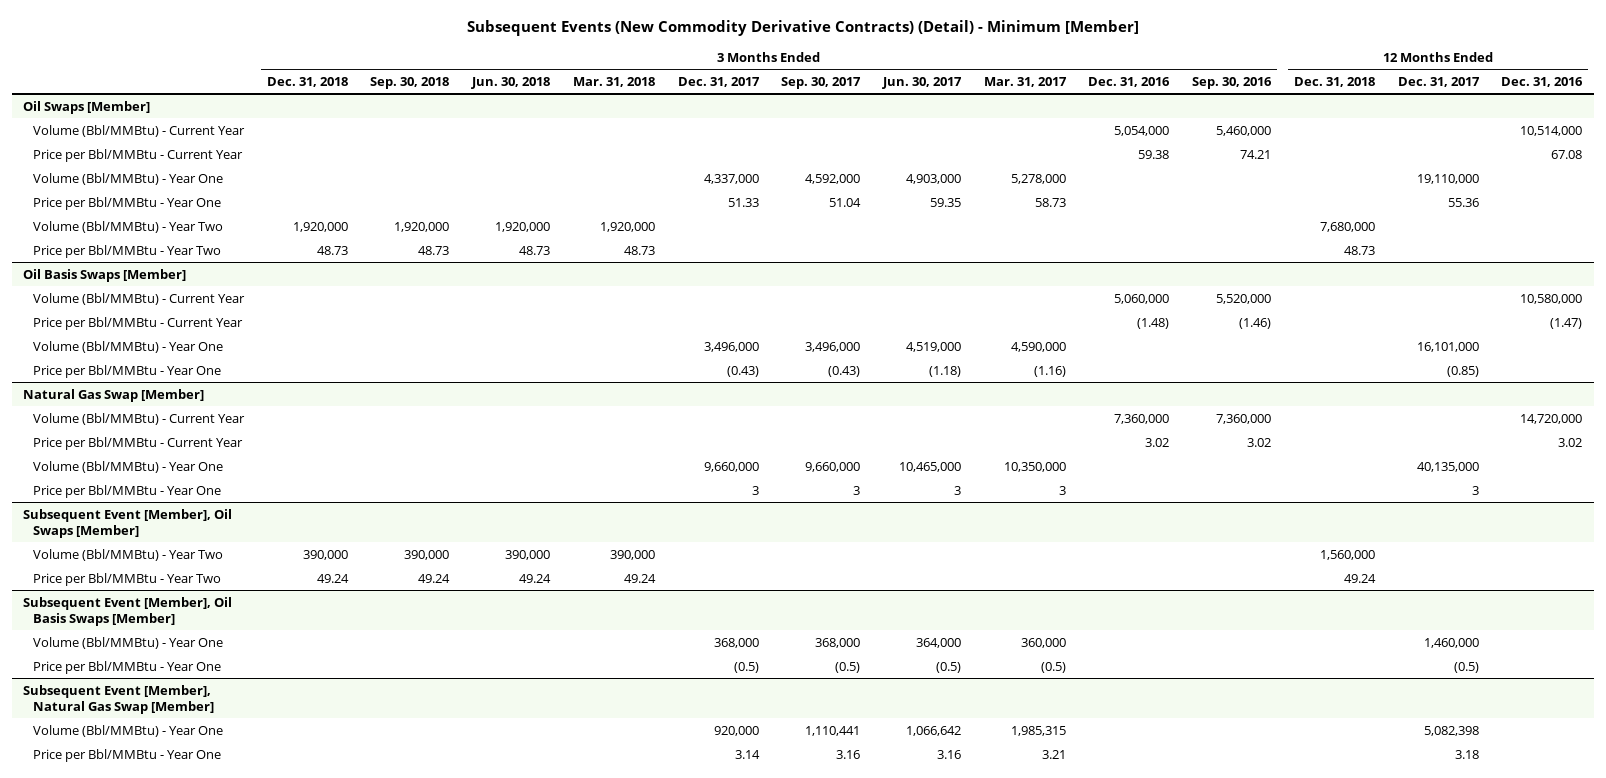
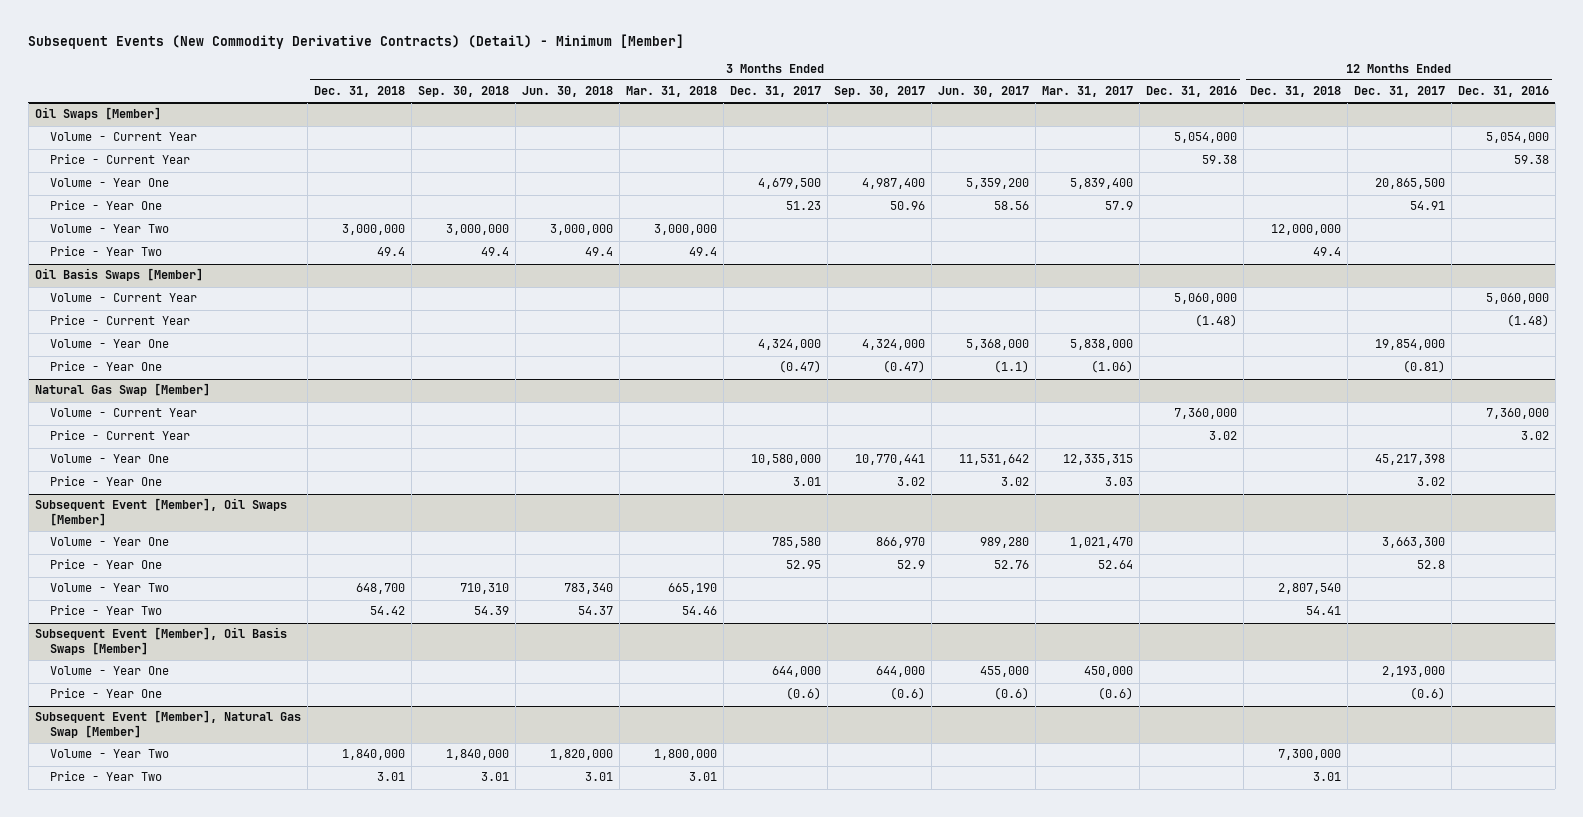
[1192,77,1273,90] Sep. 30, 2016 -> none
[32,124,245,137] Volume (Bbl/MMBtu) - Current Year -> [49,132,197,142] Volume - Current Year
[1520,125,1583,136] 10,514,000 -> [1485,132,1549,144] 5,054,000
[32,148,243,162] Price per Bbl/MMBtu - Current Year -> [49,154,190,165] Price - Current Year
[1551,149,1583,159] 67.08 -> [1513,155,1549,165] 59.38
[32,172,223,185] Volume (Bbl/MMBtu) - Year One -> [49,178,169,188] Volume - Year One
[703,173,759,184] 4,337,000 -> [757,178,821,190] 4,679,500
[805,173,861,184] 4,592,000 -> [861,178,925,190] 4,987,400
[905,173,961,184] 4,903,000 -> [965,178,1029,190] 5,359,200
[1010,173,1066,184] 5,278,000 -> [1069,178,1133,190] 5,839,400
[1416,173,1479,184] 19,110,000 -> [1374,178,1445,190] 20,865,500
[32,196,221,210] Price per Bbl/MMBtu - Year One -> [49,200,162,211] Price - Year One
[727,197,759,207] 51.33 -> [785,201,821,211] 51.23
[829,197,862,207] 51.04 -> [889,201,925,211] 50.96
[929,197,961,207] 59.35 -> [993,201,1029,211] 58.56
[1034,197,1066,207] 58.73 -> [1104,201,1133,211] 57.9
[1447,197,1479,207] 55.36 -> [1409,201,1445,211] 54.91
[32,220,223,233] Volume (Bbl/MMBtu) - Year Two -> [49,224,169,234] Volume - Year Two
[292,221,348,232] 1,920,000 -> [341,224,405,236] 3,000,000
[394,221,450,232] 1,920,000 -> [445,224,509,236] 3,000,000
[495,221,551,232] 1,920,000 -> [549,224,613,236] 3,000,000
[599,221,655,232] 1,920,000 -> [653,224,717,236] 3,000,000
[1319,221,1375,232] 7,680,000 -> [1270,224,1341,236] 12,000,000
[32,244,221,258] Price per Bbl/MMBtu - Year Two -> [49,246,162,257] Price - Year Two
[316,245,348,255] 48.73 -> [376,247,405,257] 49.4
[418,245,450,255] 48.73 -> [480,247,509,257] 49.4
[519,245,551,255] 48.73 -> [584,247,613,257] 49.4
[623,245,655,255] 48.73 -> [688,247,717,257] 49.4
[1343,245,1375,255] 48.73 -> [1312,247,1341,257] 49.4
[32,292,245,305] Volume (Bbl/MMBtu) - Current Year -> [49,293,197,303] Volume - Current Year
[1520,293,1583,304] 10,580,000 -> [1485,293,1549,305] 5,060,000
[32,316,243,330] Price per Bbl/MMBtu - Current Year -> [49,315,190,326] Price - Current Year
[1550,317,1583,329] (1.47) -> [1506,314,1549,328] (1.48)
[32,340,223,353] Volume (Bbl/MMBtu) - Year One -> [49,339,169,349] Volume - Year One
[703,341,759,352] 3,496,000 -> [757,339,821,351] 4,324,000
[805,341,861,352] 3,496,000 -> [861,339,925,351] 4,324,000
[905,341,961,352] 4,519,000 -> [965,339,1029,351] 5,368,000
[1010,341,1066,352] 4,590,000 -> [1069,339,1133,351] 5,838,000
[1416,341,1479,352] 16,101,000 -> [1374,339,1445,351] 19,854,000
[32,364,221,378] Price per Bbl/MMBtu - Year One -> [49,361,162,372] Price - Year One
[726,365,759,377] (0.43) -> [778,360,821,374] (0.47)
[828,365,861,377] (0.43) -> [882,360,925,374] (0.47)
[928,365,961,377] (1.18) -> [993,360,1029,374] (1.1)
[1033,365,1066,377] (1.16) -> [1090,360,1133,374] (1.06)
[1446,365,1479,377] (0.85) -> [1402,360,1445,374] (0.81)
[32,412,245,425] Volume (Bbl/MMBtu) - Current Year -> [49,408,197,418] Volume - Current Year
[1520,413,1583,424] 14,720,000 -> [1485,408,1549,420] 7,360,000
[32,436,243,450] Price per Bbl/MMBtu - Current Year -> [49,430,190,441] Price - Current Year
[32,460,223,473] Volume (Bbl/MMBtu) - Year One -> [49,454,169,464] Volume - Year One
[703,461,759,472] 9,660,000 -> [750,454,821,466] 10,580,000
[805,461,861,472] 9,660,000 -> [854,454,925,466] 10,770,441
[898,461,961,472] 10,465,000 -> [958,454,1029,466] 11,531,642
[1003,461,1066,472] 10,350,000 -> [1062,454,1133,466] 12,335,315
[1416,461,1479,472] 40,135,000 -> [1374,454,1445,466] 45,217,398
[32,484,221,498] Price per Bbl/MMBtu - Year One -> [49,476,162,487] Price - Year One
[751,485,759,495] 3 -> [792,477,821,487] 3.01
[853,485,861,495] 3 -> [896,477,925,487] 3.02
[953,485,961,495] 3 -> [1000,477,1029,487] 3.02
[1058,485,1066,495] 3 -> [1104,477,1133,487] 3.03
[1471,485,1479,495] 3 -> [1416,477,1445,487] 3.02
none -> [49,537,169,547] Volume - Year One
none -> [49,559,162,570] Price - Year One
[32,548,223,561] Volume (Bbl/MMBtu) - Year Two -> [49,583,169,593] Volume - Year Two
[302,549,348,560] 390,000 -> [355,583,405,595] 648,700
[404,549,450,560] 390,000 -> [459,583,509,595] 710,310
[505,549,551,560] 390,000 -> [563,583,613,595] 783,340
[609,549,655,560] 390,000 -> [667,583,717,595] 665,190
[1319,549,1375,560] 1,560,000 -> [1277,583,1341,595] 2,807,540
[32,572,221,586] Price per Bbl/MMBtu - Year Two -> [49,605,162,616] Price - Year Two
[316,573,349,583] 49.24 -> [369,606,405,616] 54.42
[418,573,451,583] 49.24 -> [473,606,509,616] 54.39
[519,573,552,583] 49.24 -> [577,606,613,616] 54.37
[623,573,656,583] 49.24 -> [681,606,717,616] 54.46
[1343,573,1376,583] 49.24 -> [1305,606,1341,616] 54.41
[32,636,223,649] Volume (Bbl/MMBtu) - Year One -> [49,666,169,676] Volume - Year One
[713,637,759,648] 368,000 -> [771,666,821,678] 644,000
[815,637,861,648] 368,000 -> [875,666,925,678] 644,000
[915,637,961,648] 364,000 -> [979,666,1029,678] 455,000
[1020,637,1066,648] 360,000 -> [1083,666,1133,678] 450,000
[1423,637,1479,648] 1,460,000 -> [1381,666,1445,678] 2,193,000
[32,660,221,674] Price per Bbl/MMBtu - Year One -> [49,688,162,699] Price - Year One
[733,661,759,673] (0.5) -> [785,687,821,701] (0.6)
[835,661,861,673] (0.5) -> [889,687,925,701] (0.6)
[935,661,961,673] (0.5) -> [993,687,1029,701] (0.6)
[1040,661,1066,673] (0.5) -> [1097,687,1133,701] (0.6)
[1453,661,1479,673] (0.5) -> [1409,687,1445,701] (0.6)
[32,724,223,737] Volume (Bbl/MMBtu) - Year One -> none
[32,748,221,762] Price per Bbl/MMBtu - Year One -> none
none -> [49,749,169,759] Volume - Year Two
none -> [49,771,162,782] Price - Year Two

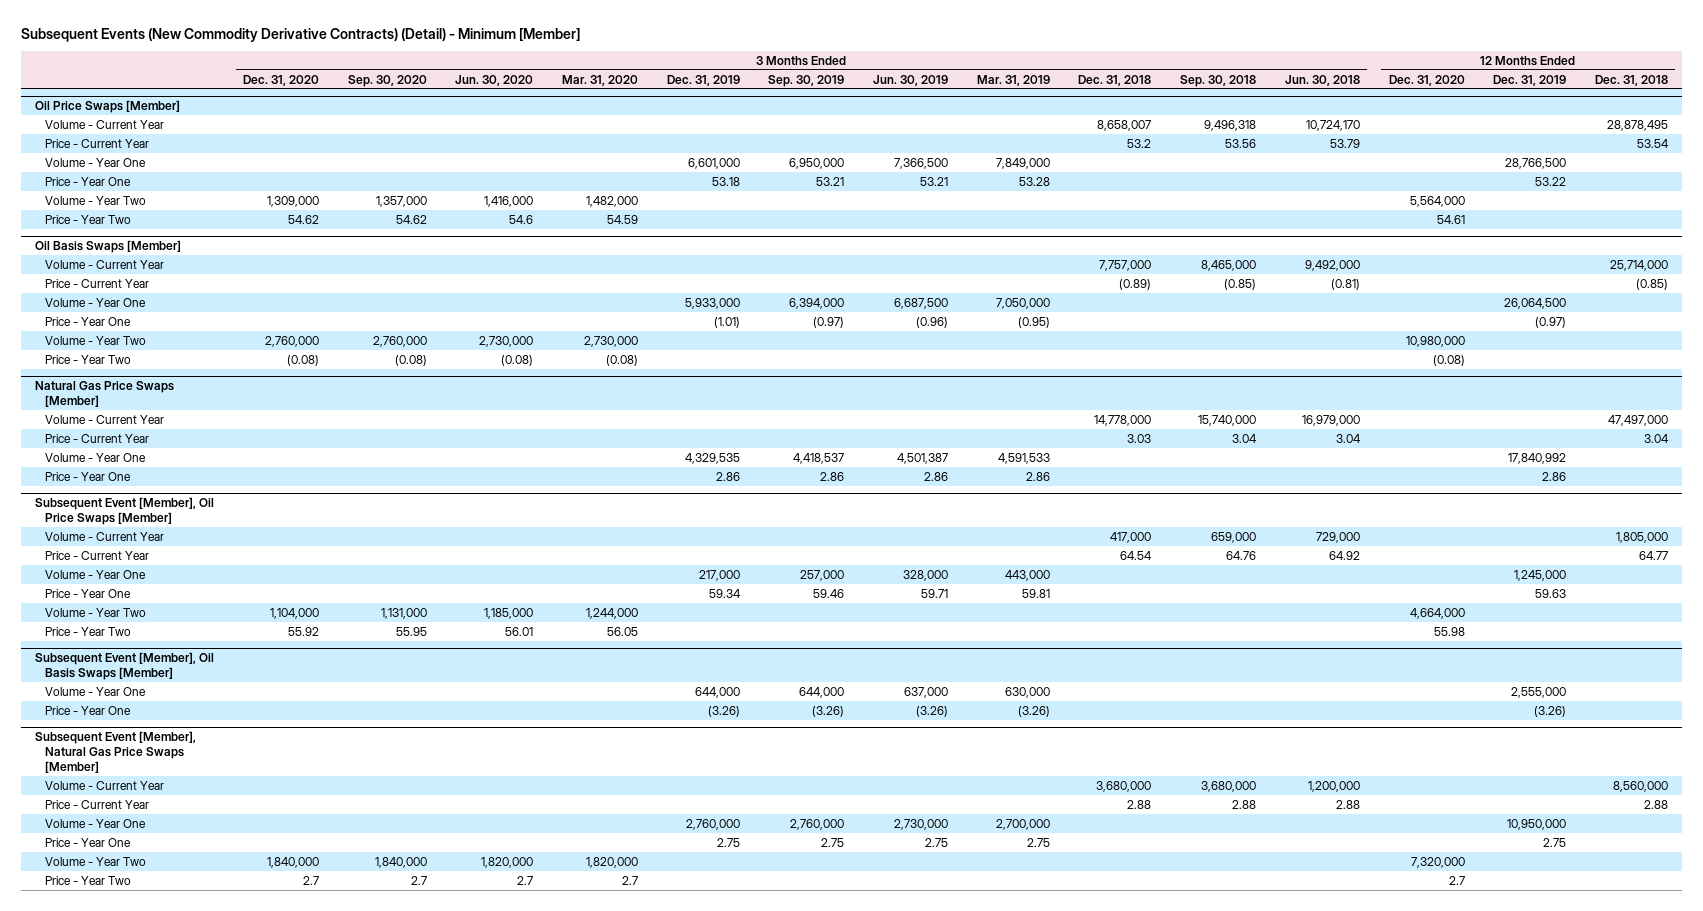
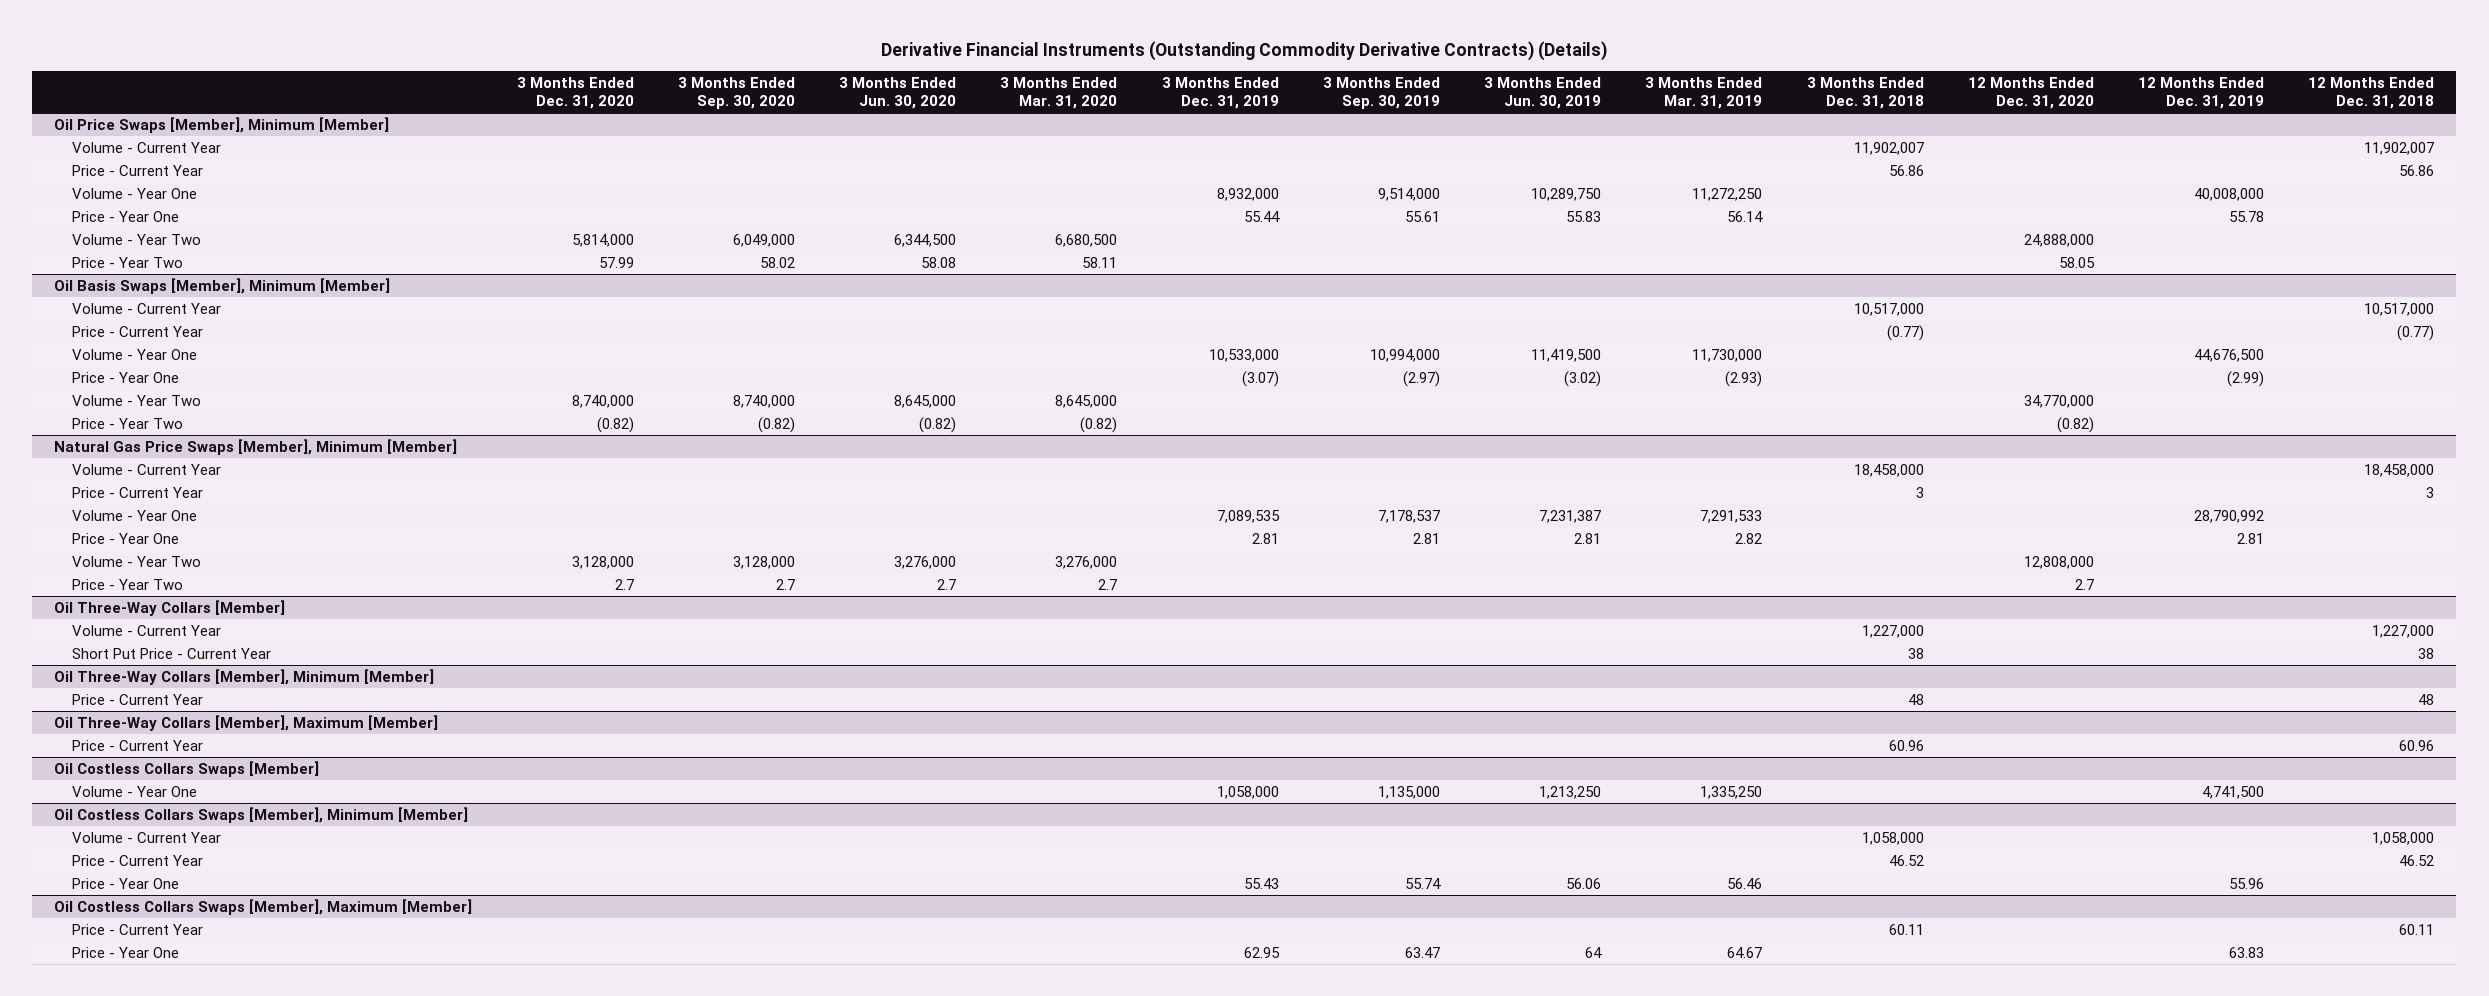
[20,28,580,43] Subsequent Events (New Commodity Derivative Contracts) (Detail) - Minimum [Member] -> [881,40,1608,61] Derivative Financial Instruments (Outstanding Commodity Derivative Contracts) (Details)
[1180,74,1257,87] Sep. 30, 2018 -> none
[1284,74,1360,86] Jun. 30, 2018 -> none
[35,381,175,408] Natural Gas Price Swaps [Member] -> none
[44,414,164,424] Volume - Current Year -> none
[44,433,149,443] Price - Current Year -> none
[44,452,146,462] Volume - Year One -> none
[44,471,131,481] Price - Year One -> none
[35,497,215,526] Subsequent Event [Member], Oil Price Swaps [Member] -> none
[44,531,164,541] Volume - Current Year -> none
[44,550,149,560] Price - Current Year -> none
[44,569,146,579] Volume - Year One -> none
[44,588,131,598] Price - Year One -> none
[44,607,146,617] Volume - Year Two -> none
[44,626,131,636] Price - Year Two -> none
[35,652,215,681] Subsequent Event [Member], Oil Basis Swaps [Member] -> none
[44,686,146,696] Volume - Year One -> none
[44,705,131,715] Price - Year One -> none
[35,100,181,114] Oil Price Swaps [Member] -> [54,117,390,134] Oil Price Swaps [Member], Minimum [Member]
[1097,119,1152,131] 8,658,007 -> [1853,142,1924,156] 11,902,007
[1606,119,1668,131] 28,878,495 -> [2364,142,2435,156] 11,902,007
[1127,138,1152,148] 53.2 -> [1888,165,1924,177] 56.86
[1636,138,1669,148] 53.54 -> [2399,165,2435,177] 56.86
[687,157,740,169] 6,601,000 -> [1216,188,1279,202] 8,932,000
[789,157,845,169] 6,950,000 -> [1377,188,1440,202] 9,514,000
[894,157,949,169] 7,366,500 -> [1531,188,1602,202] 10,289,750
[995,157,1050,169] 7,849,000 -> [1692,188,1763,202] 11,272,250
[1505,157,1567,169] 28,766,500 -> [2194,188,2265,202] 40,008,000
[711,176,740,186] 53.18 -> [1243,211,1280,223] 55.44
[816,176,845,186] 53.21 -> [1404,211,1440,223] 55.61
[920,176,949,186] 53.21 -> [1566,211,1602,223] 55.83
[1018,176,1050,186] 53.28 -> [1727,211,1764,223] 56.14
[1535,176,1567,186] 53.22 -> [2229,211,2265,223] 55.78
[266,195,319,207] 1,309,000 -> [571,234,634,248] 5,814,000
[375,195,427,207] 1,357,000 -> [732,234,795,248] 6,049,000
[484,195,534,207] 1,416,000 -> [894,234,957,248] 6,344,500
[585,195,638,207] 1,482,000 -> [1055,234,1118,248] 6,680,500
[1409,195,1465,207] 5,564,000 -> [2023,234,2094,248] 24,888,000
[287,214,319,224] 54.62 -> [598,257,634,269] 57.99
[395,214,427,224] 54.62 -> [759,257,795,269] 58.02
[509,214,534,224] 54.6 -> [921,257,957,269] 58.08
[606,214,638,224] 54.59 -> [1082,257,1118,269] 58.11
[1436,214,1465,224] 54.61 -> [2058,257,2095,269] 58.05
[35,240,182,254] Oil Basis Swaps [Member] -> [54,278,391,295] Oil Basis Swaps [Member], Minimum [Member]
[1099,259,1152,271] 7,757,000 -> [1853,303,1924,317] 10,517,000
[1609,259,1668,271] 25,714,000 -> [2364,303,2435,317] 10,517,000
[1119,278,1152,290] (0.89) -> [1886,325,1924,342] (0.77)
[1635,278,1668,290] (0.85) -> [2397,325,2435,342] (0.77)
[684,297,740,309] 5,933,000 -> [1208,349,1279,363] 10,533,000
[789,297,845,309] 6,394,000 -> [1369,349,1440,363] 10,994,000
[894,297,949,309] 6,687,500 -> [1531,349,1602,363] 11,419,500
[995,297,1050,309] 7,050,000 -> [1692,349,1763,363] 11,730,000
[1504,297,1567,309] 26,064,500 -> [2194,349,2265,363] 44,676,500
[713,316,740,328] (1.01) -> [1241,371,1279,388] (3.07)
[813,316,845,328] (0.97) -> [1402,371,1440,388] (2.97)
[916,316,949,328] (0.96) -> [1564,371,1602,388] (3.02)
[1017,316,1050,328] (0.95) -> [1725,371,1763,388] (2.93)
[1535,316,1567,328] (0.97) -> [2227,371,2265,388] (2.99)
[264,335,319,347] 2,760,000 -> [571,395,634,409] 8,740,000
[372,335,427,347] 2,760,000 -> [732,395,795,409] 8,740,000
[479,335,534,347] 2,730,000 -> [894,395,957,409] 8,645,000
[583,335,638,347] 2,730,000 -> [1055,395,1118,409] 8,645,000
[1405,335,1465,347] 10,980,000 -> [2023,395,2094,409] 34,770,000
[286,354,319,366] (0.08) -> [596,417,634,434] (0.82)
[394,354,427,366] (0.08) -> [757,417,795,434] (0.82)
[501,354,534,366] (0.08) -> [919,417,957,434] (0.82)
[605,354,638,366] (0.08) -> [1080,417,1118,434] (0.82)
[1432,354,1465,366] (0.08) -> [2056,417,2094,434] (0.82)
[35,731,197,774] Subsequent Event [Member], Natural Gas Price Swaps [Member] -> [54,439,458,456] Natural Gas Price Swaps [Member], Minimum [Member]
[1096,780,1152,792] 3,680,000 -> [1853,464,1924,478] 18,458,000
[1612,780,1668,792] 8,560,000 -> [2364,464,2435,478] 18,458,000
[1127,799,1152,809] 2.88 -> [1915,487,1924,499] 3
[1643,799,1668,809] 2.88 -> [2426,487,2435,499] 3
[685,818,740,830] 2,760,000 -> [1216,510,1280,524] 7,089,535
[790,818,845,830] 2,760,000 -> [1377,510,1440,524] 7,178,537
[894,818,949,830] 2,730,000 -> [1539,510,1602,524] 7,231,387
[995,818,1050,830] 2,700,000 -> [1700,510,1763,524] 7,291,533
[1507,818,1567,830] 10,950,000 -> [2194,510,2265,524] 28,790,992
[716,837,740,847] 2.75 -> [1251,533,1279,545] 2.81
[821,837,845,847] 2.75 -> [1412,533,1440,545] 2.81
[925,837,949,847] 2.75 -> [1574,533,1602,545] 2.81
[1026,837,1050,847] 2.75 -> [1735,533,1763,545] 2.82
[1543,837,1567,847] 2.75 -> [2237,533,2265,545] 2.81
[266,856,319,868] 1,840,000 -> [571,556,634,570] 3,128,000
[374,856,427,868] 1,840,000 -> [732,556,795,570] 3,128,000
[481,856,534,868] 1,820,000 -> [894,556,957,570] 3,276,000
[585,856,638,868] 1,820,000 -> [1055,556,1118,570] 3,276,000
[1410,856,1465,868] 7,320,000 -> [2023,556,2094,570] 12,808,000
none -> [54,600,286,617] Oil Three-Way Collars [Member]
none -> [71,625,221,637] Volume - Current Year
none -> [71,648,271,660] Short Put Price - Current Year
none -> [54,669,435,686] Oil Three-Way Collars [Member], Minimum [Member]
none -> [71,694,203,706] Price - Current Year
none -> [54,715,439,732] Oil Three-Way Collars [Member], Maximum [Member]
none -> [71,740,203,752] Price - Current Year
none -> [54,761,320,778] Oil Costless Collars Swaps [Member]
none -> [71,786,197,798] Volume - Year One
none -> [54,807,469,824] Oil Costless Collars Swaps [Member], Minimum [Member]
none -> [71,832,221,844] Volume - Current Year
none -> [71,855,203,867] Price - Current Year
none -> [71,878,179,890] Price - Year One
none -> [54,899,473,916] Oil Costless Collars Swaps [Member], Maximum [Member]
none -> [71,924,203,936] Price - Current Year
none -> [71,947,179,959] Price - Year One

